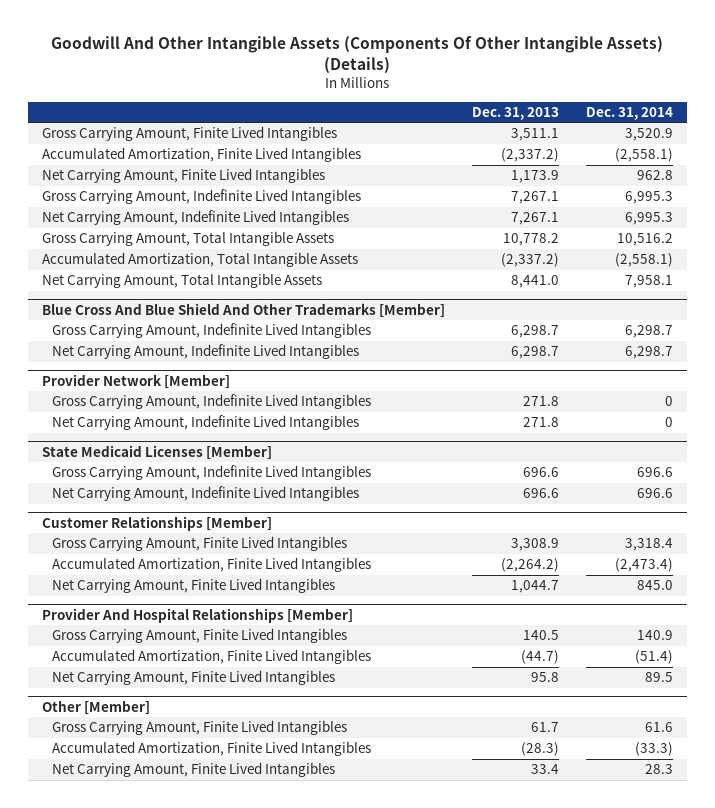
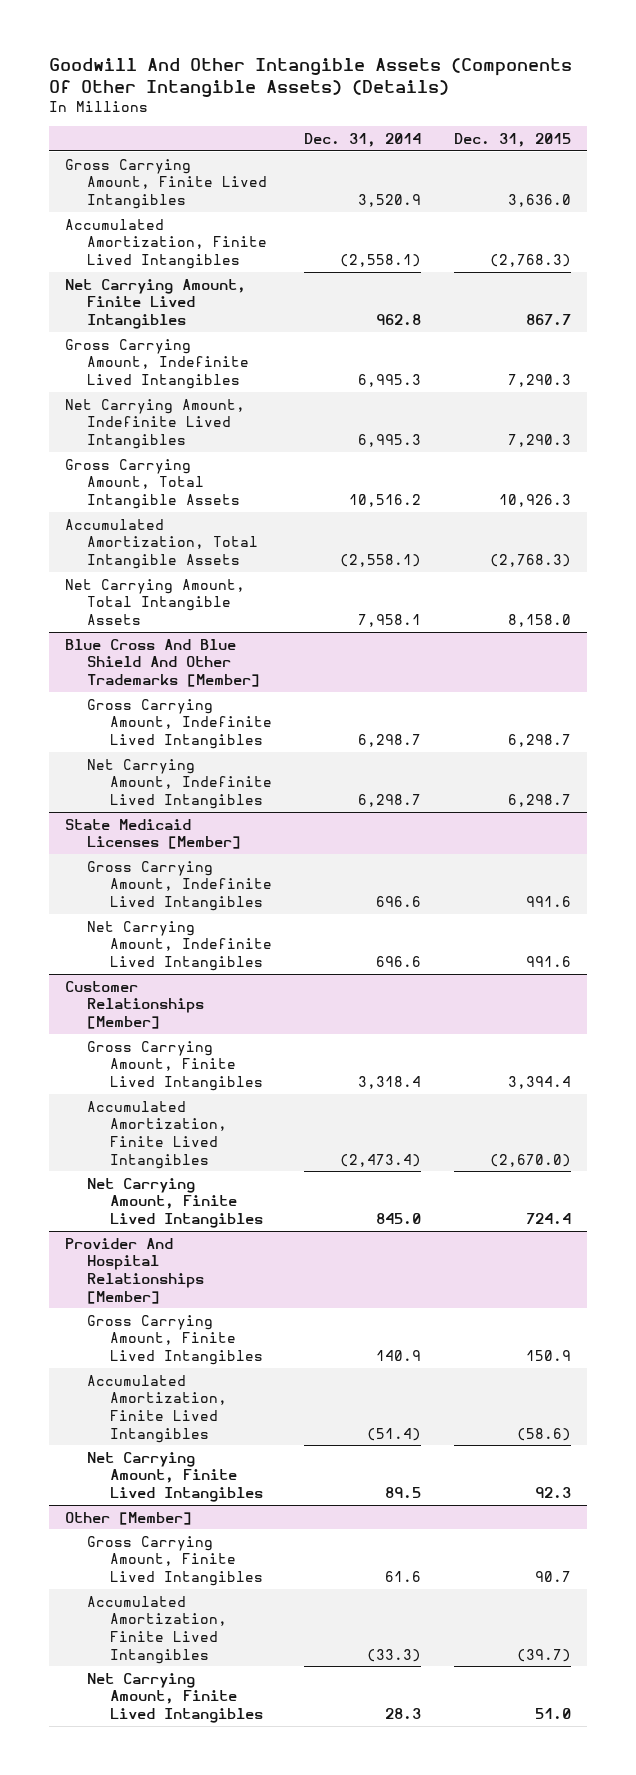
[471,106,559,120] Dec. 31, 2013 -> none
none -> [453,132,571,147] Dec. 31, 2015
[41,373,230,389] Provider Network [Member] -> none
[51,394,371,410] Gross Carrying Amount, Indefinite Lived Intangibles -> none
[51,415,359,431] Net Carrying Amount, Indefinite Lived Intangibles -> none

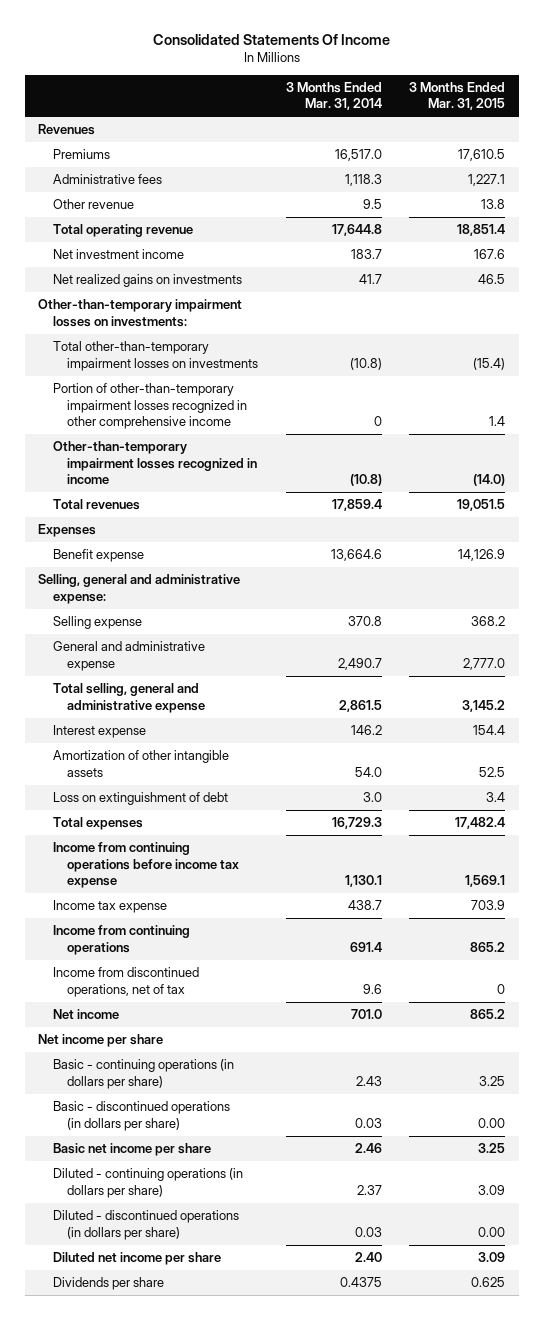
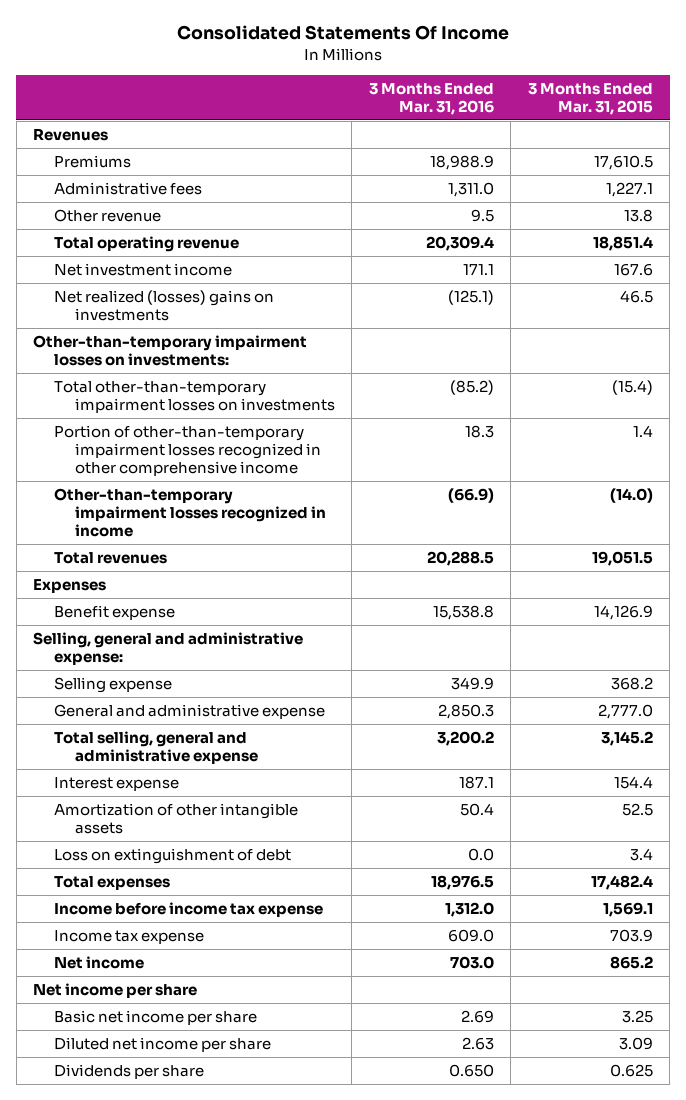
[285,81,382,111] 3 Months Ended Mar. 31, 2014 -> none
none -> [368,82,494,115] 3 Months Ended Mar. 31, 2016
[52,274,242,288] Net realized gains on investments -> [53,289,274,321] Net realized (losses) gains on investments
[52,842,240,889] Income from continuing operations before income tax expense -> [53,901,323,917] Income before income tax expense
[52,925,190,955] Income from continuing operations -> none
[52,967,199,997] Income from discontinued operations, net of tax -> none
[52,1059,234,1089] Basic - continuing operations (in dollars per share) -> none
[52,1101,230,1131] Basic - discontinued operations (in dollars per share) -> none
[52,1168,243,1198] Diluted - continuing operations (in dollars per share) -> none
[52,1210,239,1240] Diluted - discontinued operations (in dollars per share) -> none

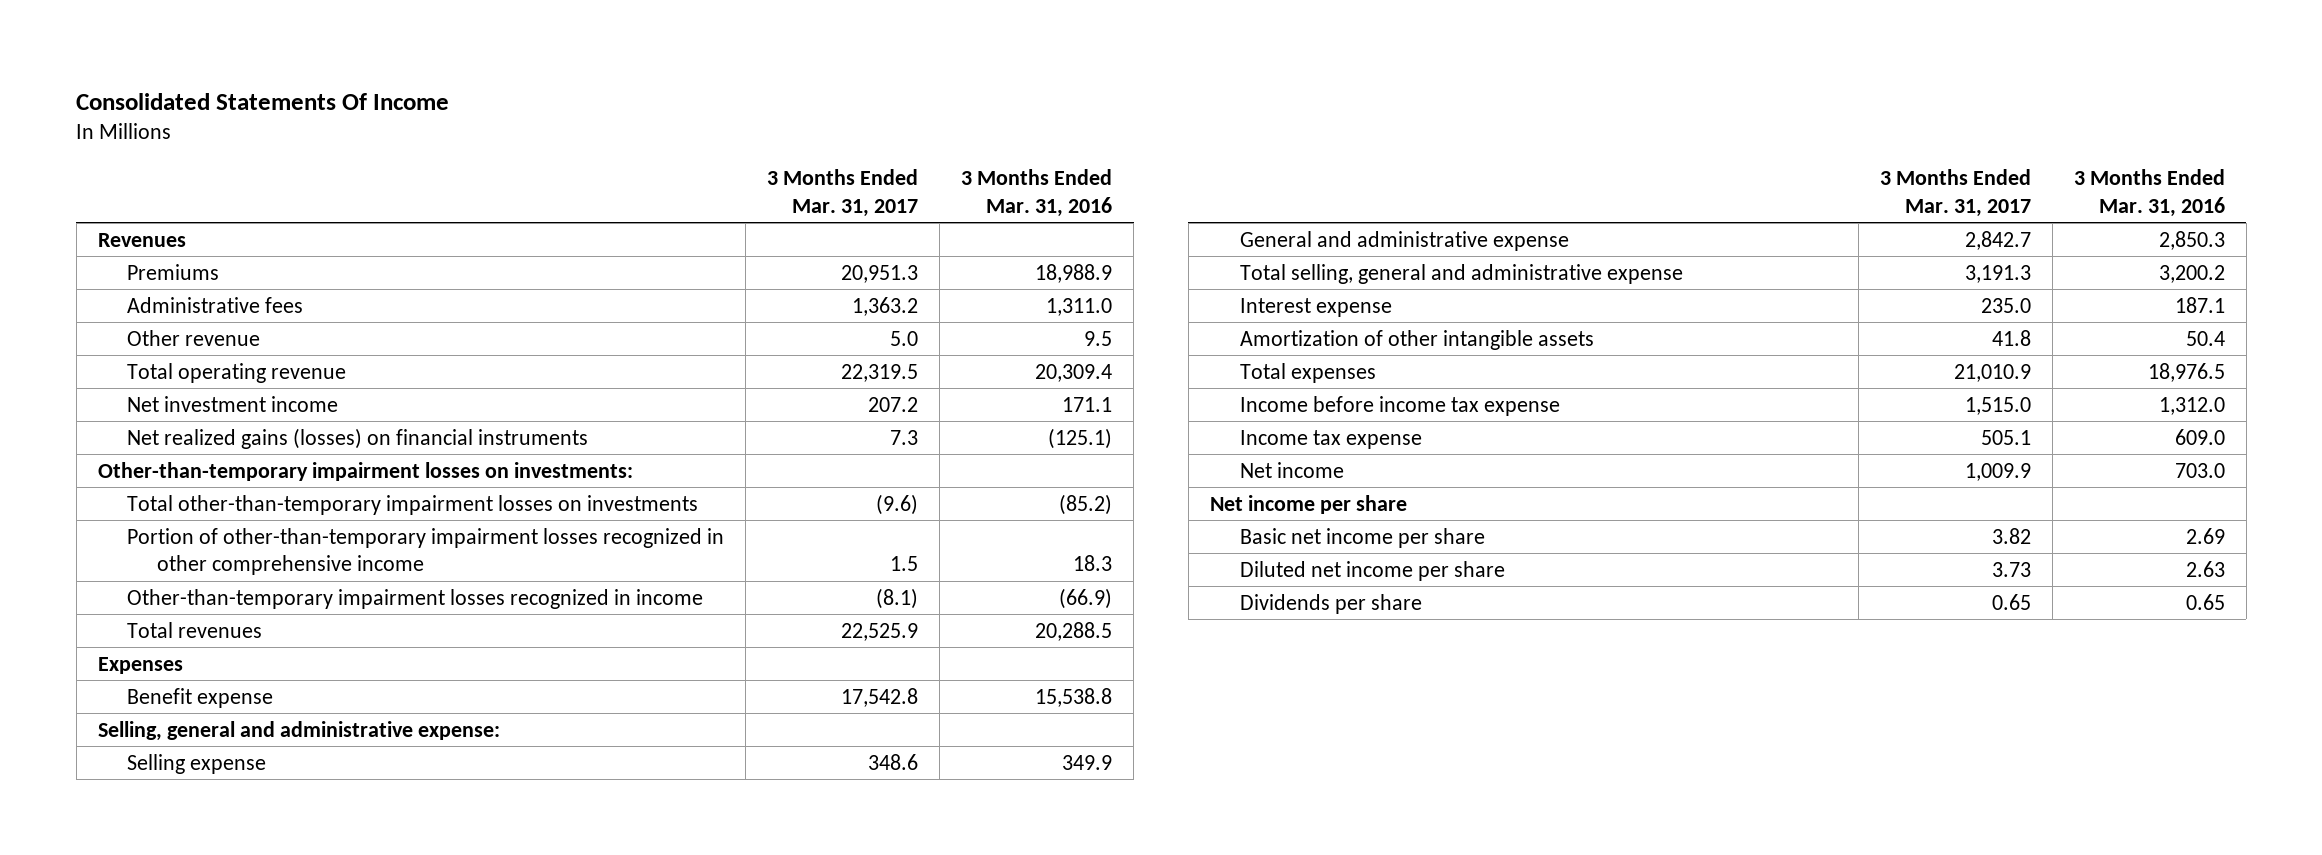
[527,82,653,115] 3 Months Ended Mar. 31, 2015 -> none
none -> [767,169,919,217] 3 Months Ended Mar. 31, 2017
[53,289,274,321] Net realized (losses) gains on investments -> [127,427,589,449] Net realized gains (losses) on financial instruments
[53,847,291,864] Loss on extinguishment of debt -> none
[448,1063,494,1077] 0.650 -> [2185,593,2225,610] 0.65

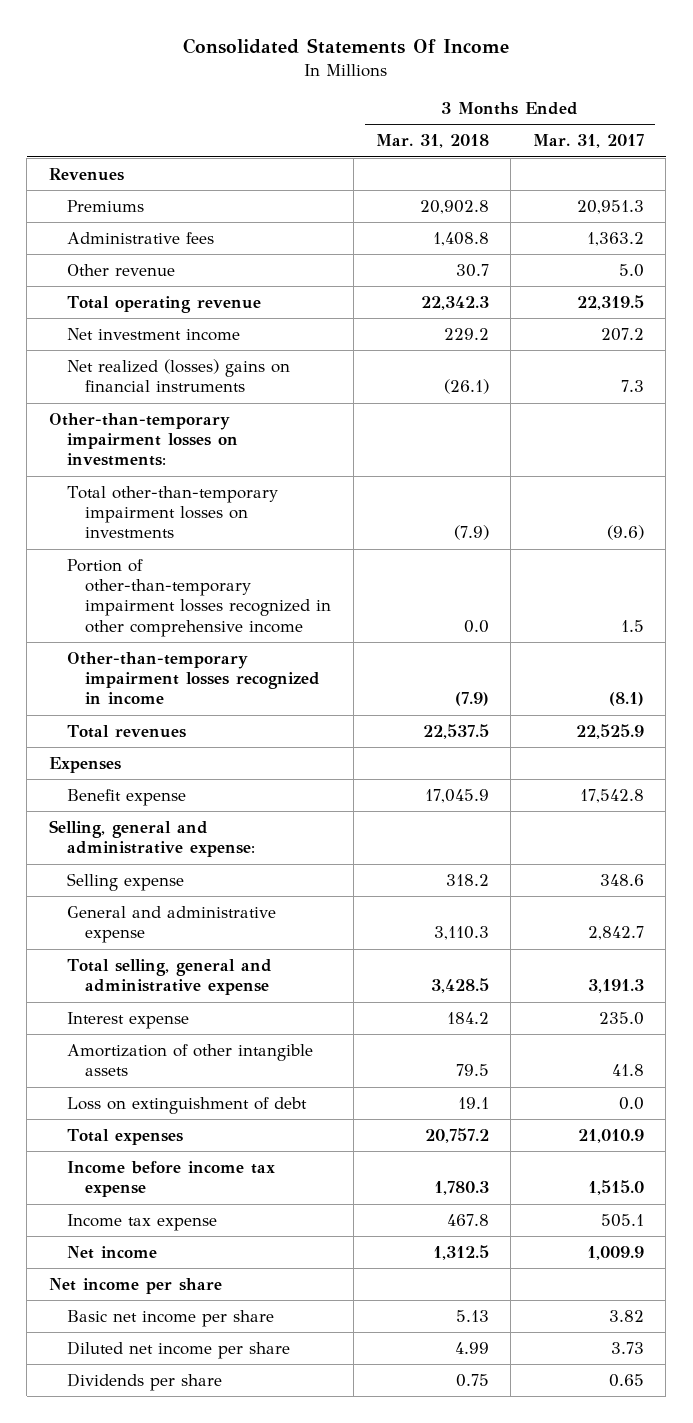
[961,169,1113,217] 3 Months Ended Mar. 31, 2016 -> none
none -> [375,134,489,149] Mar. 31, 2018
[127,427,589,449] Net realized gains (losses) on financial instruments -> [67,358,291,393] Net realized (losses) gains on financial instruments
none -> [67,1096,308,1114] Loss on extinguishment of debt

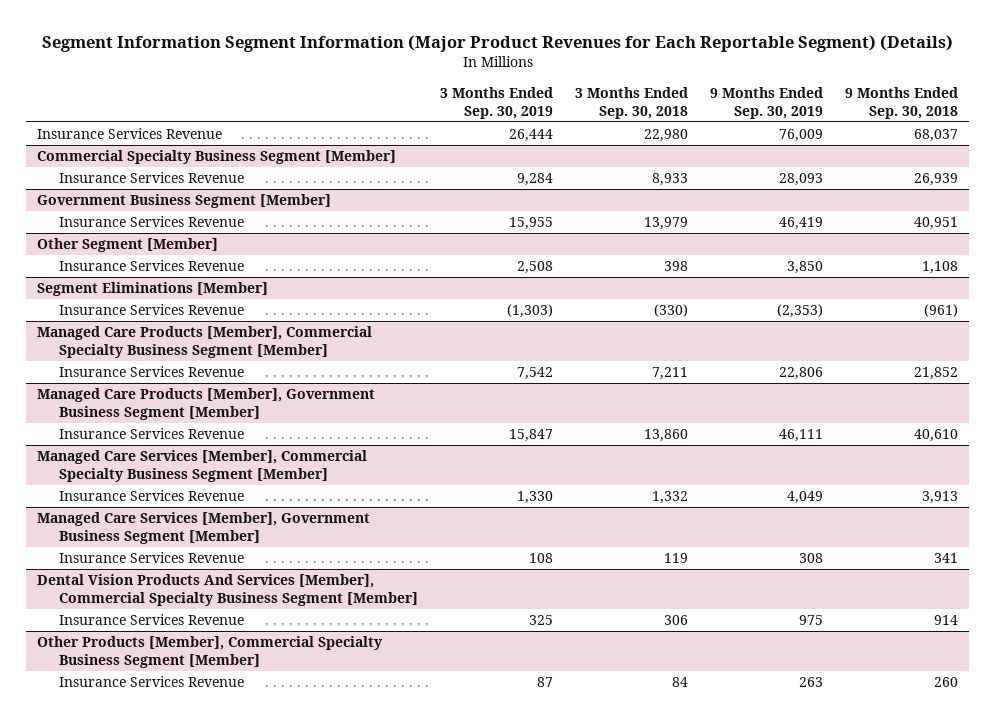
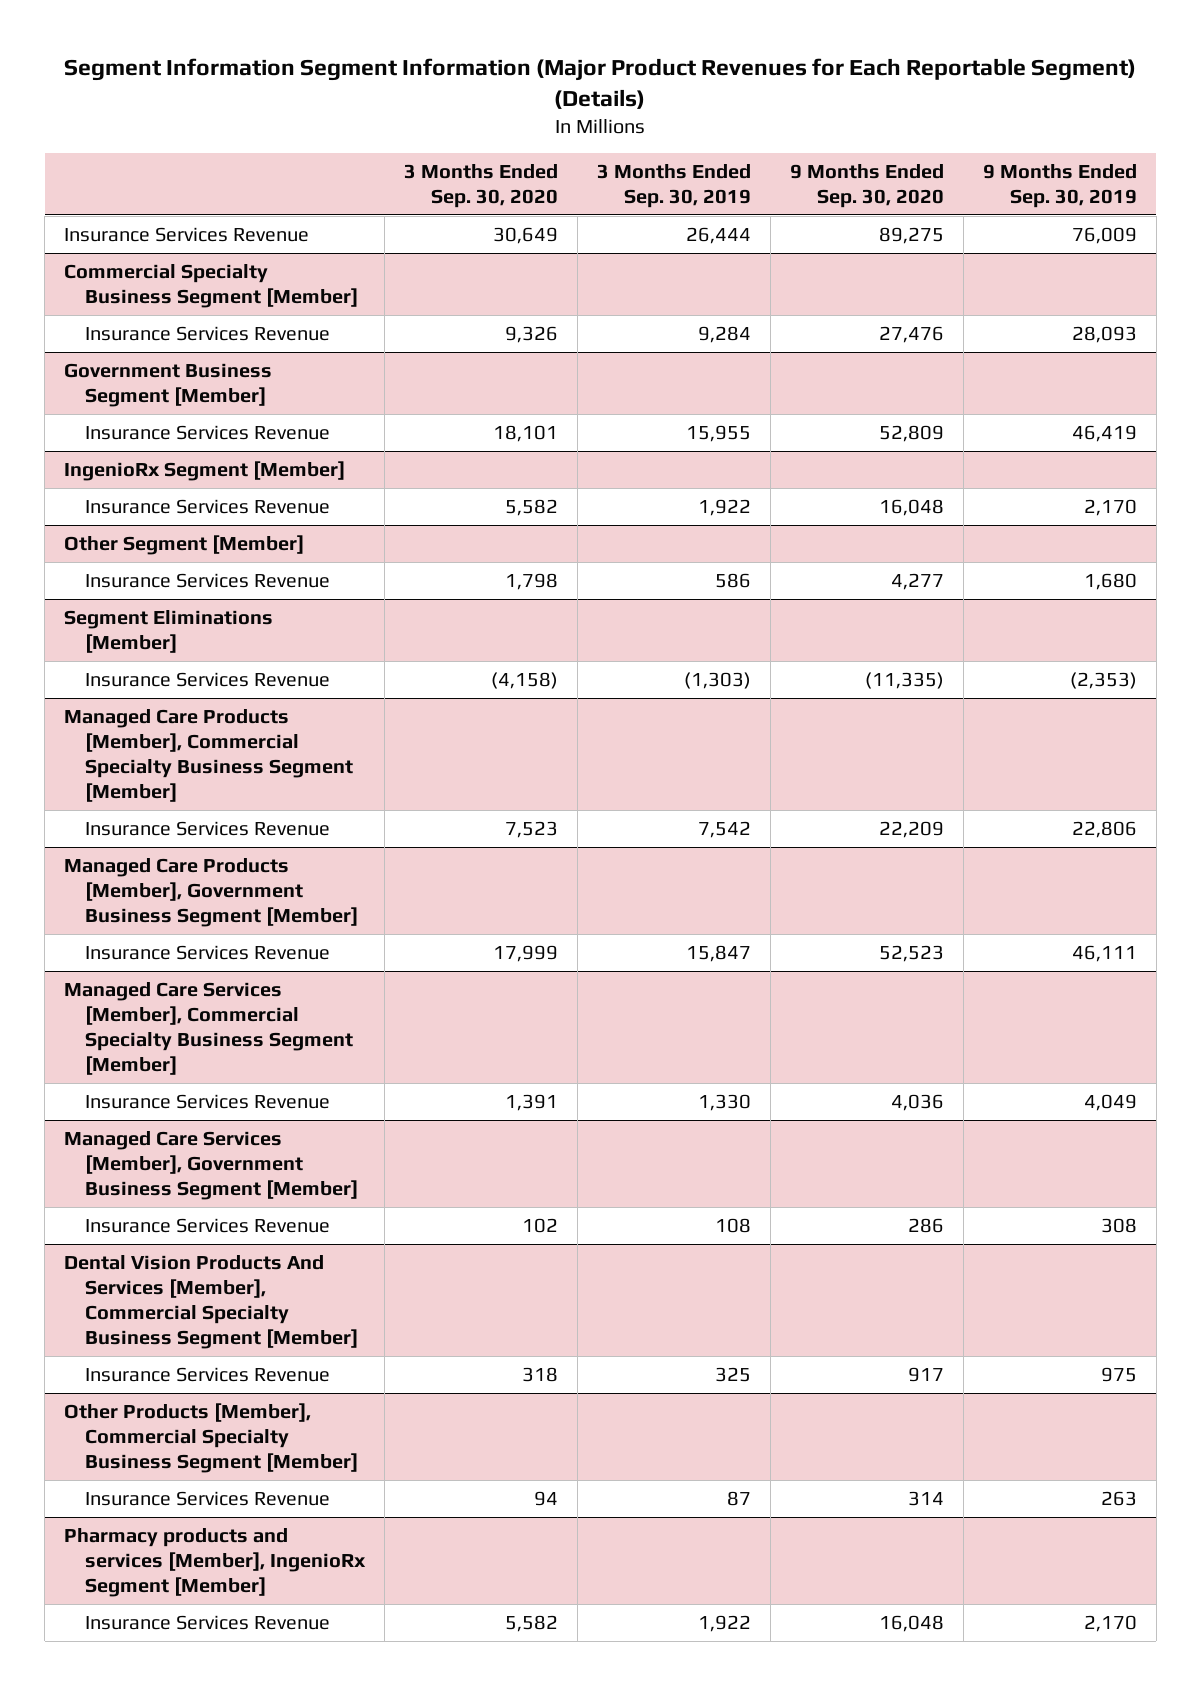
[574,86,688,119] 3 Months Ended Sep. 30, 2018 -> none
[844,86,958,119] 9 Months Ended Sep. 30, 2018 -> none
none -> [403,163,558,208] 3 Months Ended Sep. 30, 2020
none -> [789,163,944,208] 9 Months Ended Sep. 30, 2020
none -> [64,461,346,482] IngenioRx Segment [Member]
none -> [84,499,330,515] Insurance Services Revenue
[516,261,553,275] 2,508 -> [714,573,751,589] 586
[786,261,823,275] 3,850 -> [1083,573,1137,591] 1,680
none -> [64,1528,366,1597] Pharmacy products and services [Member], IngenioRx Segment [Member]
none -> [84,1615,330,1631] Insurance Services Revenue

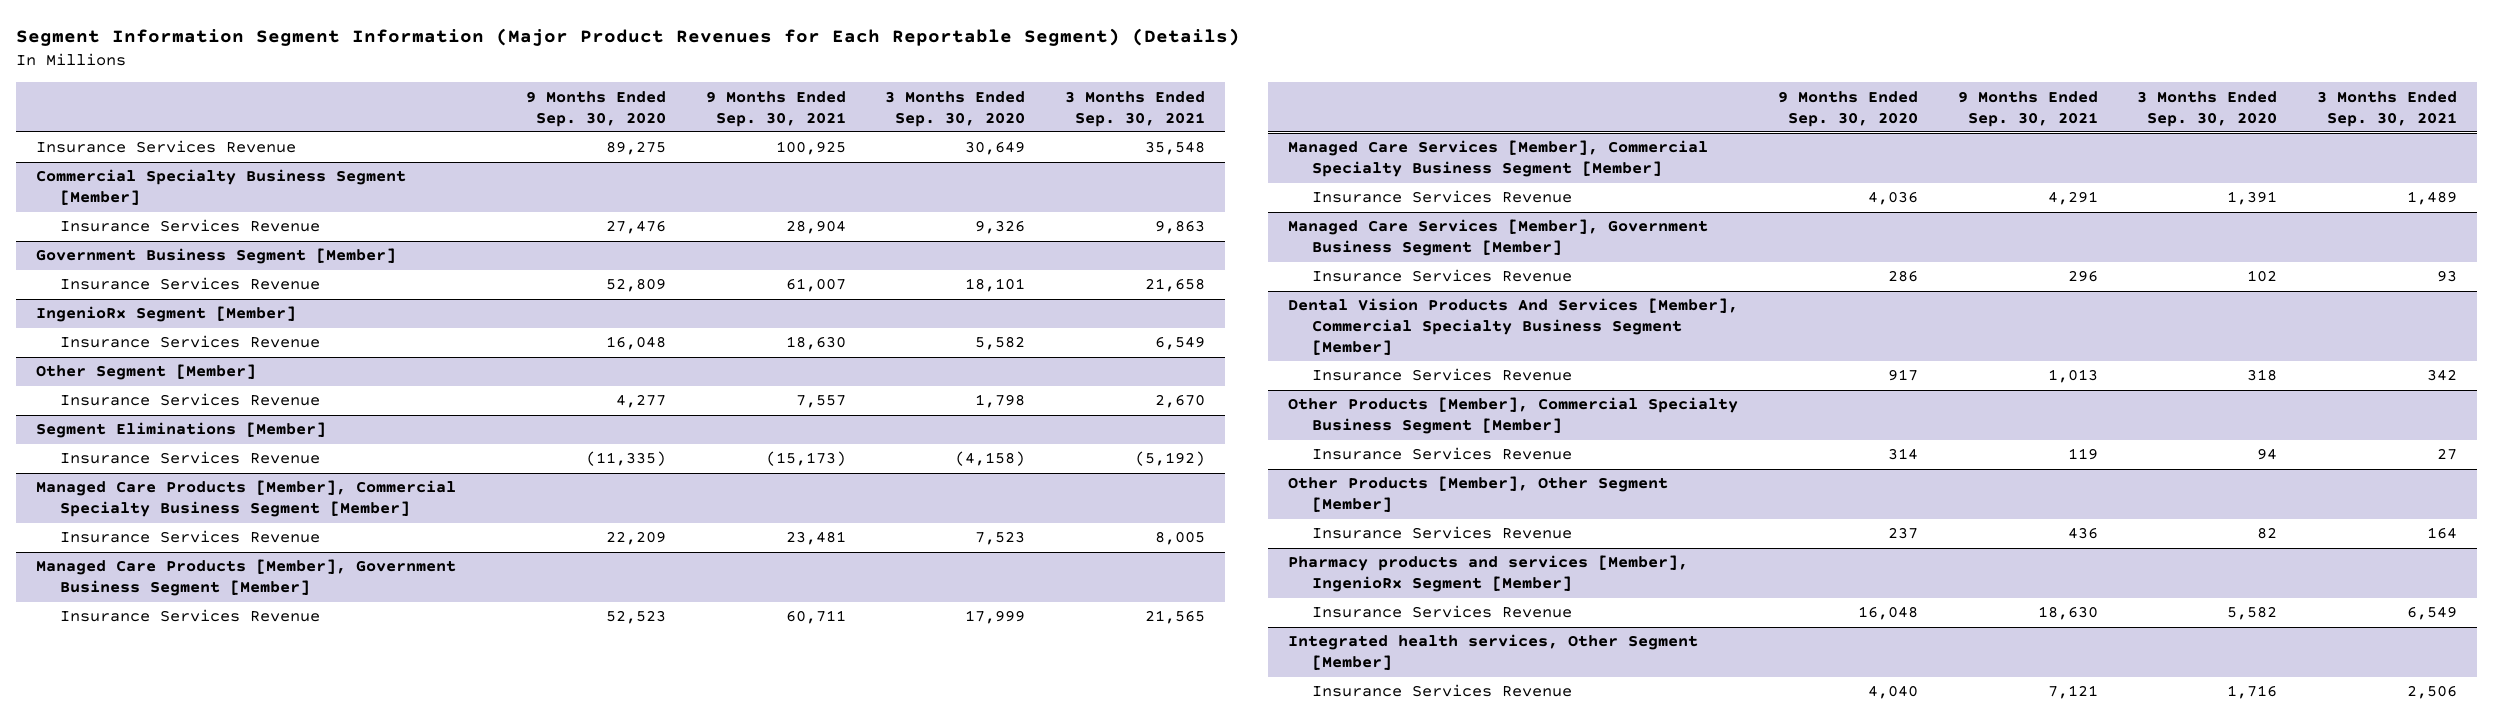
[596,163,751,208] 3 Months Ended Sep. 30, 2019 -> none
[982,163,1137,208] 9 Months Ended Sep. 30, 2019 -> none
none -> [705,90,846,127] 9 Months Ended Sep. 30, 2021
none -> [1065,90,1206,127] 3 Months Ended Sep. 30, 2021
none -> [1287,476,1668,513] Other Products [Member], Other Segment [Member]
none -> [1311,526,1572,540] Insurance Services Revenue
none -> [1287,634,1698,671] Integrated health services, Other Segment [Member]
none -> [1311,684,1572,698] Insurance Services Revenue

